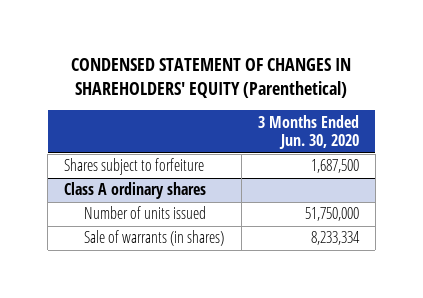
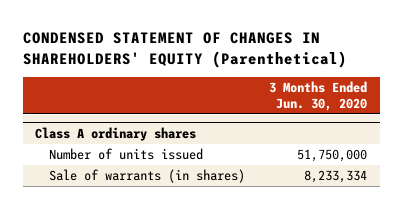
[64,158,205,176] Shares subject to forfeiture -> none

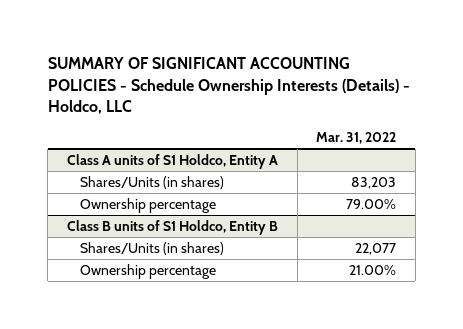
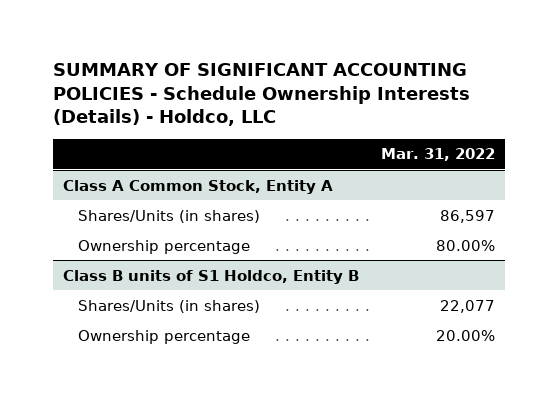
[66,154,278,170] Class A units of S1 Holdco, Entity A -> none
none -> [63,179,334,194] Class A Common Stock, Entity A
[351,177,397,190] 83,203 -> [439,209,495,223] 86,597
[346,199,397,210] 79.00% -> [435,239,495,251] 80.00%
[349,265,397,276] 21.00% -> [435,329,495,341] 20.00%

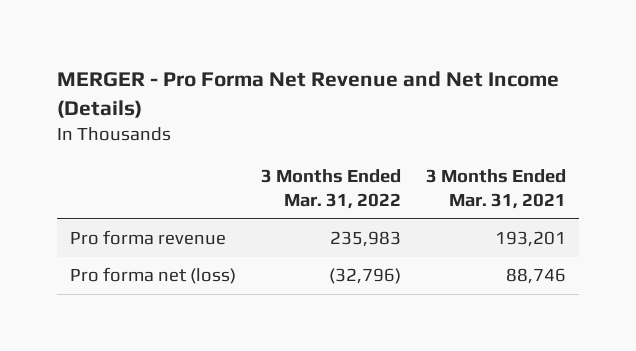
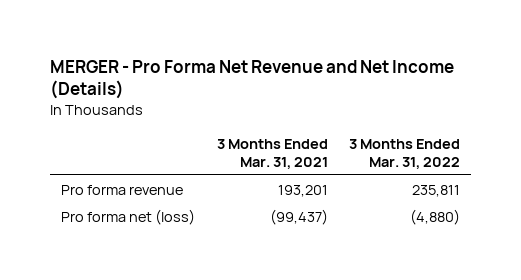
[330,231,402,248] 235,983 -> [412,185,461,198] 235,811
[329,268,402,285] (32,796) -> [410,209,461,226] (4,880)
[506,268,567,285] 88,746 -> [269,209,328,226] (99,437)

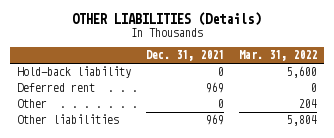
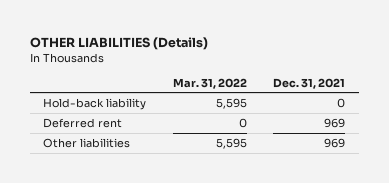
[286,66,317,79] 5,600 -> [215,97,247,109] 5,595
[17,99,48,109] Other -> none
[286,115,317,127] 5,804 -> [215,137,247,149] 5,595

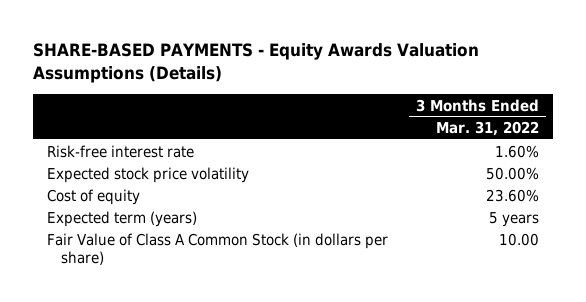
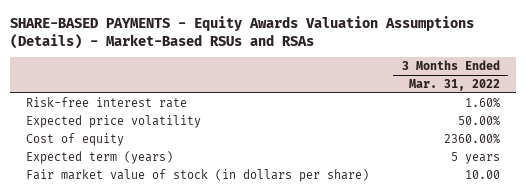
[32,43,479,84] SHARE-BASED PAYMENTS - Equity Awards Valuation Assumptions (Details) -> [9,15,474,49] SHARE-BASED PAYMENTS - Equity Awards Valuation Assumptions (Details) - Market-Based RSUs and RSAs
[47,166,250,183] Expected stock price volatility -> [26,114,202,128] Expected price volatility
[486,188,540,202] 23.60% -> [443,133,500,144] 2360.00%
[47,232,389,265] Fair Value of Class A Common Stock (in dollars per share) -> [26,168,370,182] Fair market value of stock (in dollars per share)

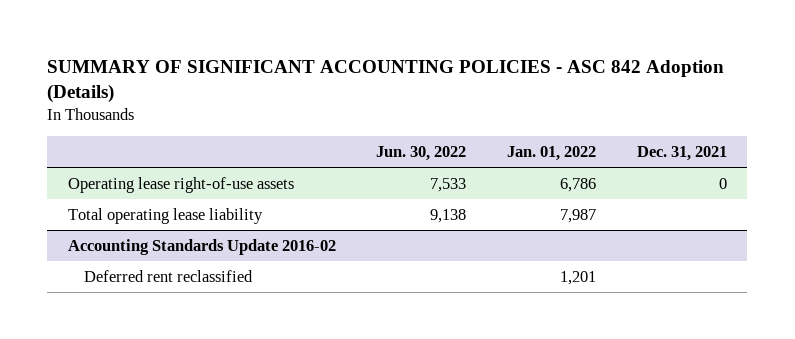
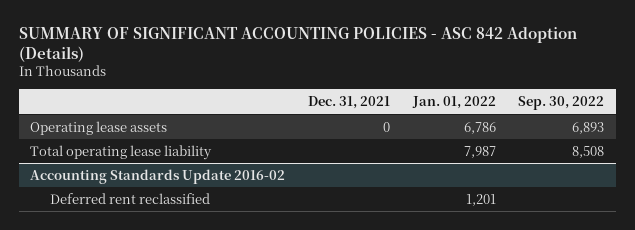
[376,146,467,162] Jun. 30, 2022 -> none
none -> [518,96,605,111] Sep. 30, 2022
[67,176,294,193] Operating lease right-of-use assets -> [30,120,168,135] Operating lease assets

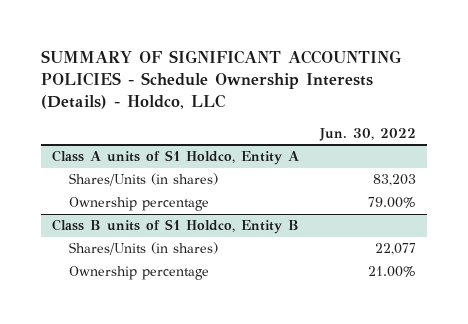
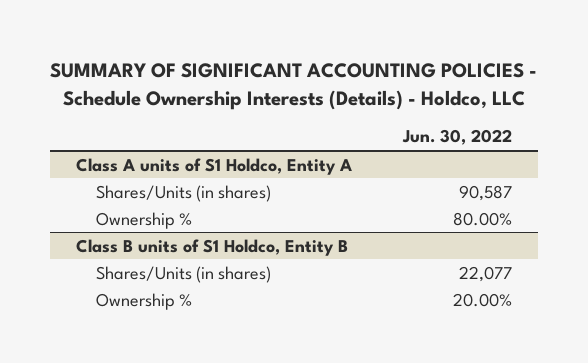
[373,174,417,187] 83,203 -> [459,184,513,201] 90,587
[69,197,210,212] Ownership percentage -> [95,211,192,229] Ownership %
[368,197,417,209] 79.00% -> [453,211,513,226] 80.00%
[69,266,210,281] Ownership percentage -> [95,292,192,310] Ownership %
[368,266,417,278] 21.00% -> [453,292,513,307] 20.00%

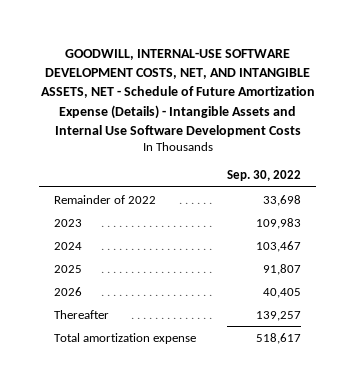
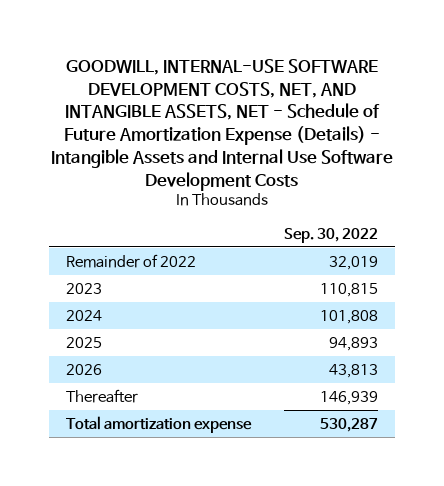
[262,194,301,206] 33,698 -> [329,255,379,270] 32,019
[255,217,301,229] 109,983 -> [320,282,379,297] 110,815
[255,240,301,252] 103,467 -> [320,309,379,324] 101,808
[262,263,301,275] 91,807 -> [329,336,379,351] 94,893
[262,287,301,298] 40,405 -> [329,363,379,378] 43,813
[255,310,301,321] 139,257 -> [320,390,379,405] 146,939
[255,332,301,344] 518,617 -> [320,417,379,432] 530,287

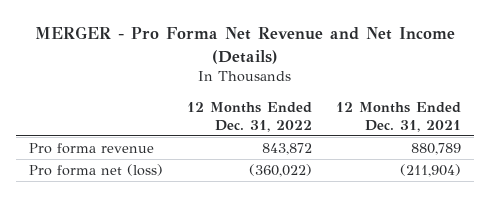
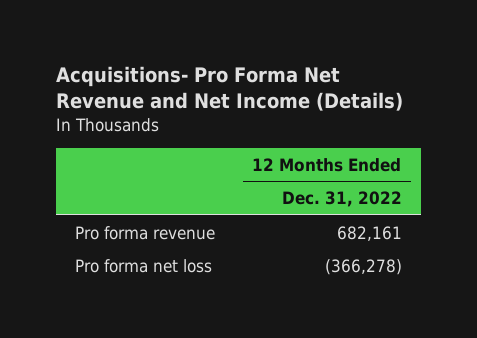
[35,25,456,64] MERGER - Pro Forma Net Revenue and Net Income (Details) -> [56,66,404,112] Acquisitions- Pro Forma Net Revenue and Net Income (Details)
[336,101,462,132] 12 Months Ended Dec. 31, 2021 -> none
[262,143,313,156] 843,872 -> [336,225,402,241] 682,161
[28,164,163,177] Pro forma net (loss) -> [75,258,213,273] Pro forma net loss
[249,164,313,178] (360,022) -> [324,258,402,275] (366,278)

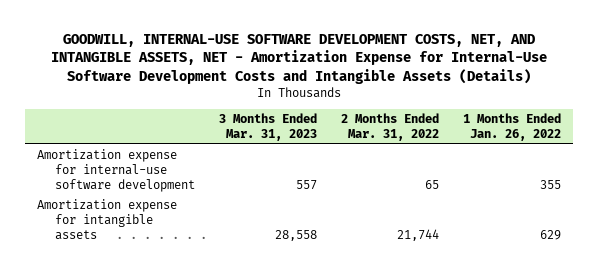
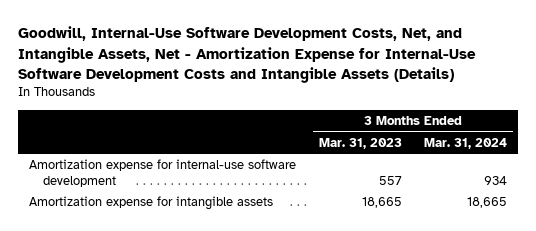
[51,33,548,84] GOODWILL, INTERNAL-USE SOFTWARE DEVELOPMENT COSTS, NET, AND INTANGIBLE ASSETS, NET - Amortization Expense for Internal-Use Software Development Costs and Intangible Assets (Details) -> [17,26,476,83] Goodwill, Internal-Use Software Development Costs, Net, and Intangible Assets, Net - Amortization Expense for Internal-Use Software Development Costs and Intangible Assets (Details)
[340,112,439,141] 2 Months Ended Mar. 31, 2022 -> none
[463,112,562,141] 1 Months Ended Jan. 26, 2022 -> none
none -> [423,137,507,149] Mar. 31, 2024
[274,230,317,242] 28,558 -> [361,197,402,209] 18,665

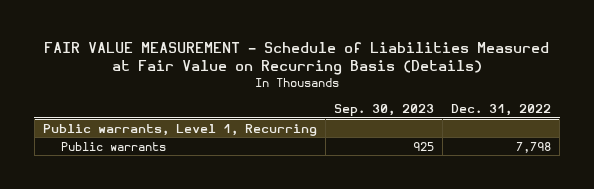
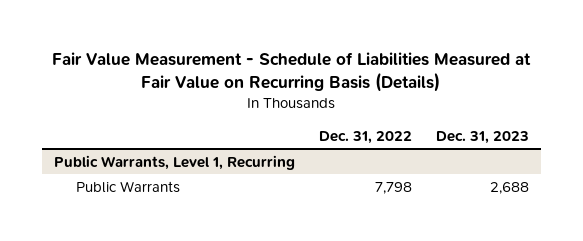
[44,41,550,76] FAIR VALUE MEASUREMENT - Schedule of Liabilities Measured at Fair Value on Recurring Basis (Details) -> [52,52,532,93] Fair Value Measurement - Schedule of Liabilities Measured at Fair Value on Recurring Basis (Details)
[334,103,435,116] Sep. 30, 2023 -> none
none -> [435,130,529,144] Dec. 31, 2023
[42,123,317,136] Public warrants, Level 1, Recurring -> [54,154,296,170] Public Warrants, Level 1, Recurring
[60,141,166,151] Public warrants -> [75,180,180,193] Public Warrants

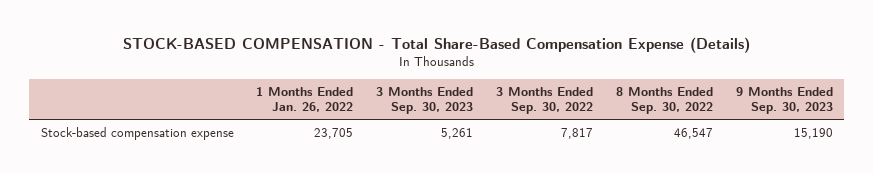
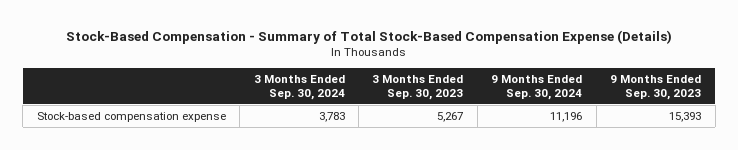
[122,37,750,54] STOCK-BASED COMPENSATION - Total Share-Based Compensation Expense (Details) -> [65,29,672,44] Stock-Based Compensation - Summary of Total Stock-Based Compensation Expense (Details)
[256,86,354,113] 1 Months Ended Jan. 26, 2022 -> none
[496,86,594,115] 3 Months Ended Sep. 30, 2022 -> none
[615,86,713,115] 8 Months Ended Sep. 30, 2022 -> none
none -> [253,75,345,100] 3 Months Ended Sep. 30, 2024
none -> [491,75,583,100] 9 Months Ended Sep. 30, 2024
[441,127,474,139] 5,261 -> [437,112,464,123] 5,267
[793,127,833,139] 15,190 -> [669,112,702,123] 15,393

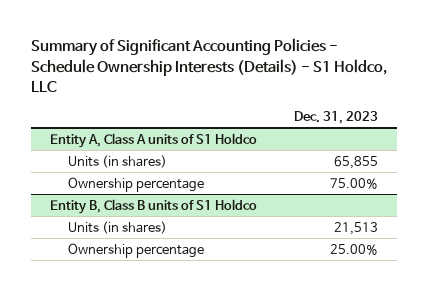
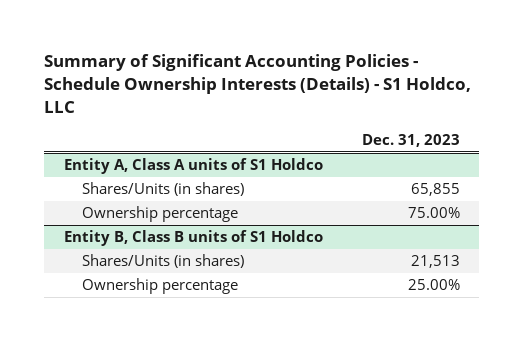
[68,154,168,168] Units (in shares) -> [81,182,244,197] Shares/Units (in shares)
[68,220,168,234] Units (in shares) -> [81,254,244,269] Shares/Units (in shares)

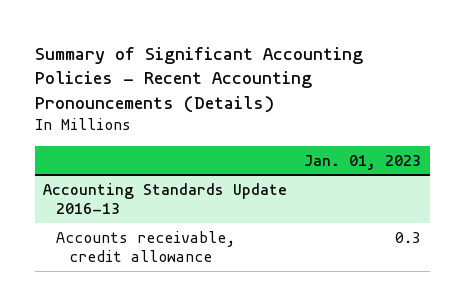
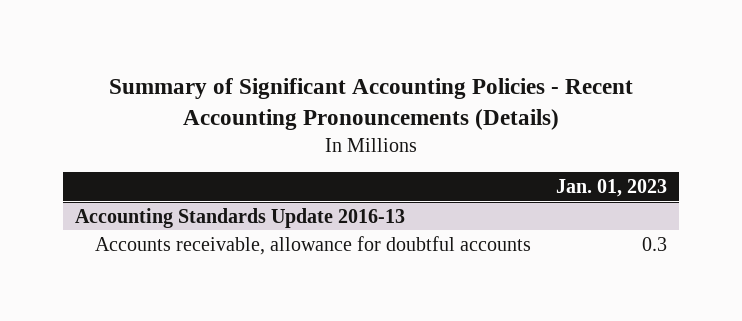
[56,230,236,263] Accounts receivable, credit allowance -> [95,235,532,255] Accounts receivable, allowance for doubtful accounts

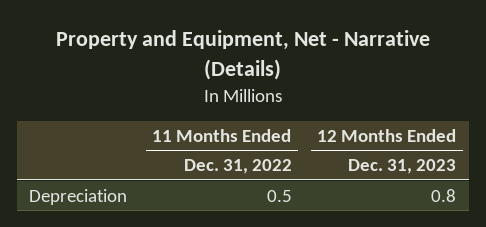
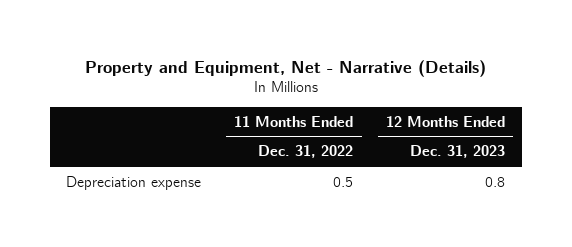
[29,188,128,205] Depreciation -> [66,175,202,190] Depreciation expense

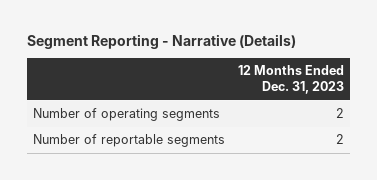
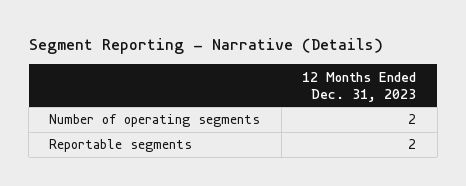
[33,134,226,148] Number of reportable segments -> [49,139,193,153] Reportable segments

